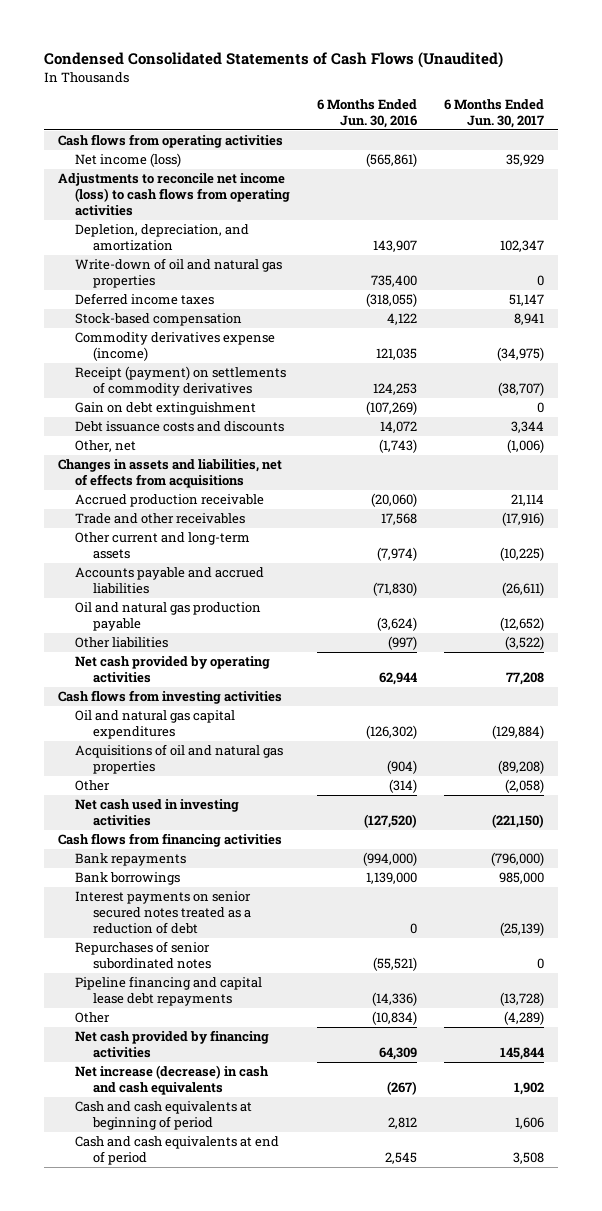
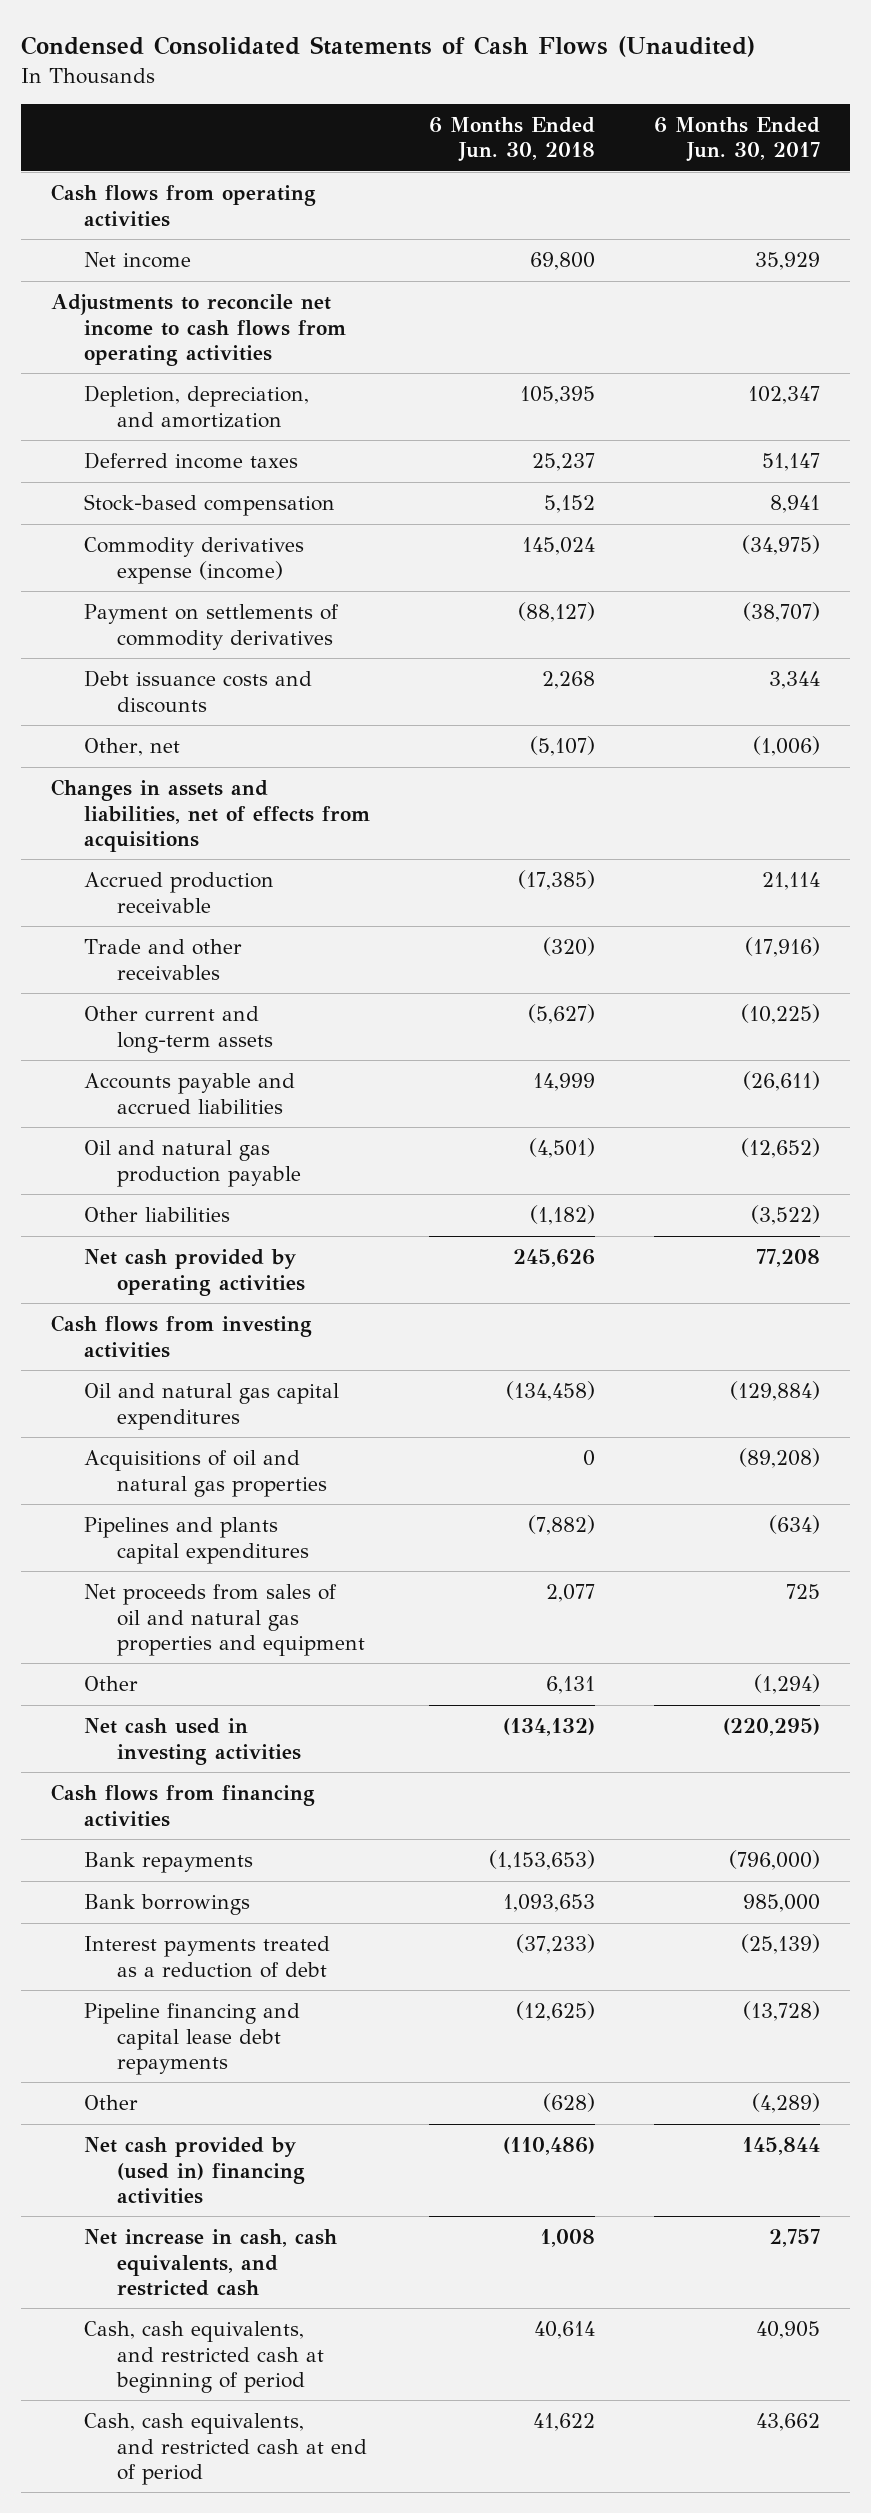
[317,98,418,128] 6 Months Ended Jun. 30, 2016 -> none
none -> [428,116,595,163] 6 Months Ended Jun. 30, 2018
[75,153,182,168] Net income (loss) -> [83,252,191,269] Net income
[57,173,291,217] Adjustments to reconcile net income (loss) to cash flows from operating activities -> [50,294,346,366] Adjustments to reconcile net income to cash flows from operating activities
[75,258,283,289] Write-down of oil and natural gas properties -> none
[75,402,257,416] Gain on debt extinguishment -> none
[75,366,287,397] Receipt (payment) on settlements of commodity derivatives -> [83,604,339,650] Payment on settlements of commodity derivatives
none -> [83,1517,309,1564] Pipelines and plants capital expenditures
none -> [83,1584,365,1656] Net proceeds from sales of oil and natural gas properties and equipment
[505,779,545,794] (2,058) -> [754,1674,821,1695] (1,294)
[492,814,545,829] (221,150) -> [723,1718,821,1737] (220,295)
[75,941,211,970] Repurchases of senior subordinated notes -> none
[75,891,252,935] Interest payments on senior secured notes treated as a reduction of debt -> [83,1936,330,1978] Interest payments treated as a reduction of debt
[75,1030,270,1059] Net cash provided by financing activities -> [83,2137,305,2204] Net cash provided by (used in) financing activities
[75,1065,270,1096] Net increase (decrease) in cash and cash equivalents -> [83,2229,337,2296] Net increase in cash, cash equivalents, and restricted cash
[514,1082,545,1096] 1,902 -> [769,2229,821,2248] 2,757
[75,1101,253,1131] Cash and cash equivalents at beginning of period -> [83,2321,324,2393] Cash, cash equivalents, and restricted cash at beginning of period
[515,1117,545,1130] 1,606 -> [756,2321,821,2340] 40,905
[75,1136,280,1166] Cash and cash equivalents at end of period -> [83,2413,367,2485] Cash, cash equivalents, and restricted cash at end of period
[513,1152,545,1165] 3,508 -> [756,2413,821,2432] 43,662

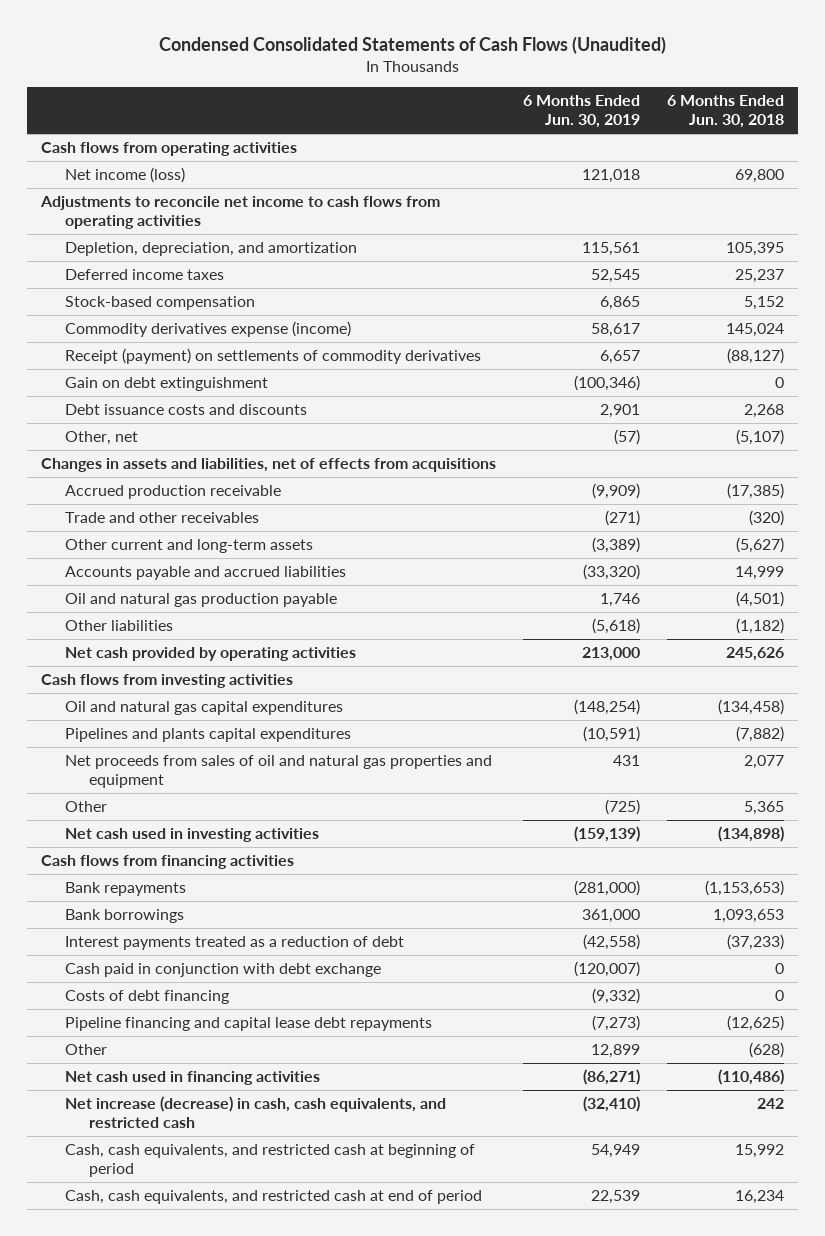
[654,116,821,163] 6 Months Ended Jun. 30, 2017 -> none
none -> [523,95,641,129] 6 Months Ended Jun. 30, 2019
[83,252,191,269] Net income -> [65,166,186,183] Net income (loss)
[83,604,339,650] Payment on settlements of commodity derivatives -> [65,347,482,364] Receipt (payment) on settlements of commodity derivatives
none -> [65,376,269,391] Gain on debt extinguishment
[83,1450,327,1497] Acquisitions of oil and natural gas properties -> none
[545,1676,595,1695] 6,131 -> [744,800,785,815] 5,365
[502,1718,595,1737] (134,132) -> [718,825,785,842] (134,898)
none -> [65,962,382,977] Cash paid in conjunction with debt exchange
none -> [65,989,230,1004] Costs of debt financing
[83,2137,305,2204] Net cash provided by (used in) financing activities -> [65,1070,321,1085] Net cash used in financing activities
[83,2229,337,2296] Net increase in cash, cash equivalents, and restricted cash -> [65,1095,447,1128] Net increase (decrease) in cash, cash equivalents, and restricted cash
[539,2229,595,2248] 1,008 -> [757,1097,785,1109] 242
[533,2321,595,2340] 40,614 -> [735,1143,785,1158] 15,992
[532,2413,595,2432] 41,622 -> [735,1189,785,1204] 16,234

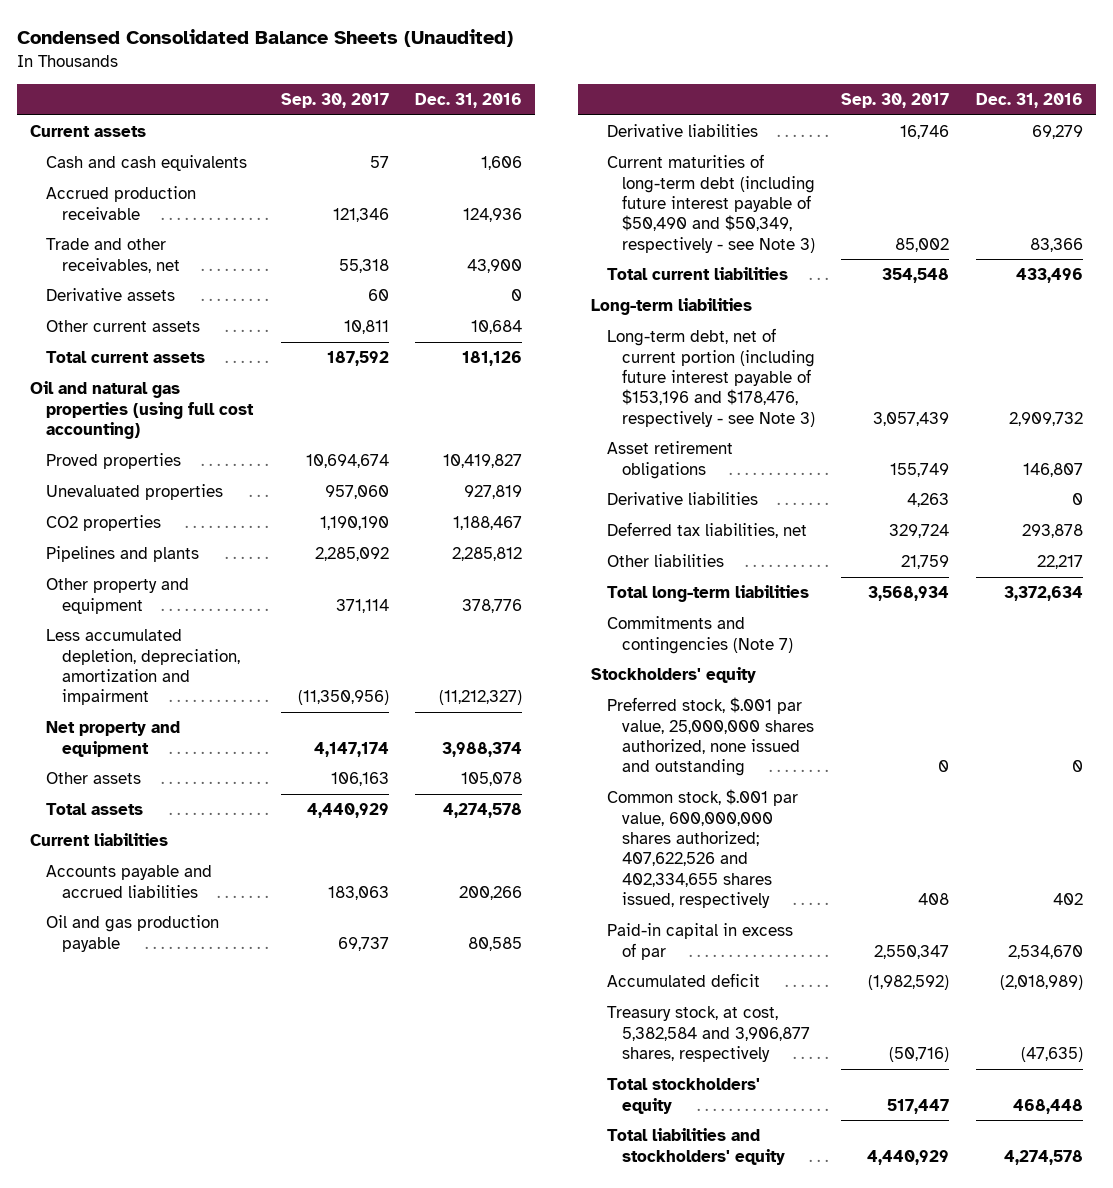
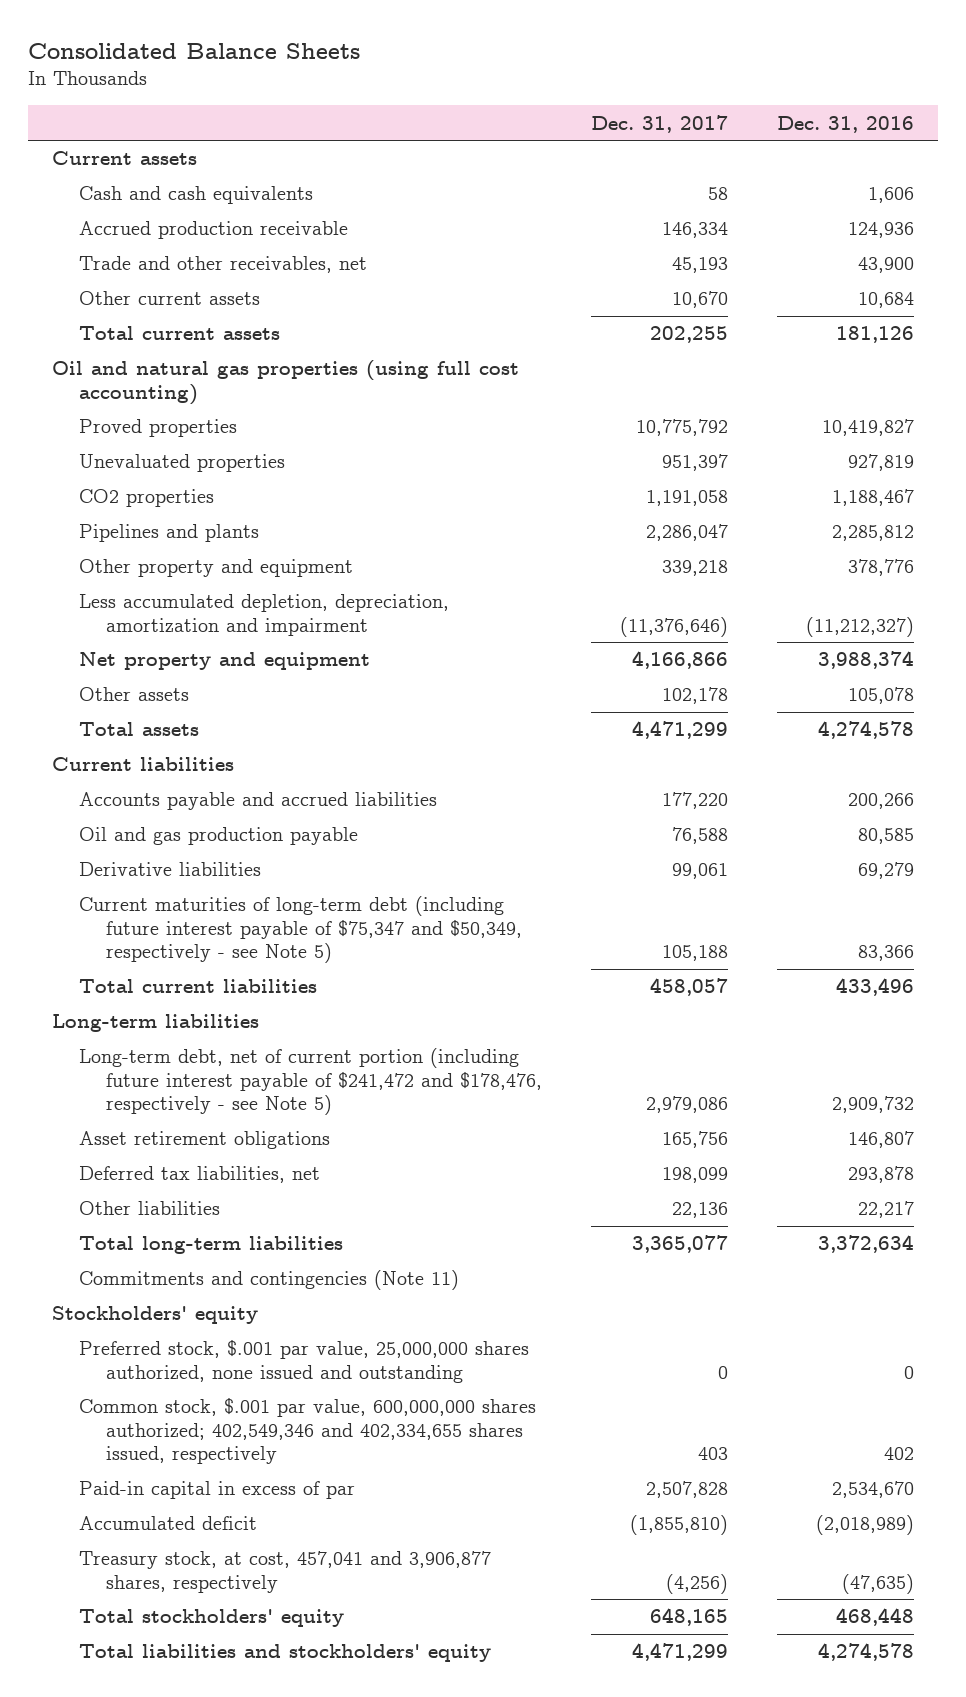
[16,28,513,47] Condensed Consolidated Balance Sheets (Unaudited) -> [27,42,360,59] Consolidated Balance Sheets
[280,93,389,109] Sep. 30, 2017 -> none
none -> [590,114,728,133] Dec. 31, 2017
[45,288,175,302] Derivative assets -> none
[606,154,816,253] Current maturities of long-term debt (including future interest payable of $50,490 and $50,349, respectively - see Note 3) -> [78,896,522,964] Current maturities of long-term debt (including future interest payable of $75,347 and $50,349, respectively - see Note 5)
[606,328,816,427] Long-term debt, net of current portion (including future interest payable of $153,196 and $178,476, respectively - see Note 3) -> [78,1048,542,1116] Long-term debt, net of current portion (including future interest payable of $241,472 and $178,476, respectively - see Note 5)
[606,492,758,506] Derivative liabilities -> none
[606,616,794,654] Commitments and contingencies (Note 7) -> [78,1270,459,1291] Commitments and contingencies (Note 11)
[606,789,798,908] Common stock, $.001 par value, 600,000,000 shares authorized; 407,622,526 and 402,334,655 shares issued, respectively -> [78,1398,536,1465] Common stock, $.001 par value, 600,000,000 shares authorized; 402,549,346 and 402,334,655 shares issued, respectively
[606,1006,811,1062] Treasury stock, at cost, 5,382,584 and 3,906,877 shares, respectively -> [78,1551,491,1593] Treasury stock, at cost, 457,041 and 3,906,877 shares, respectively

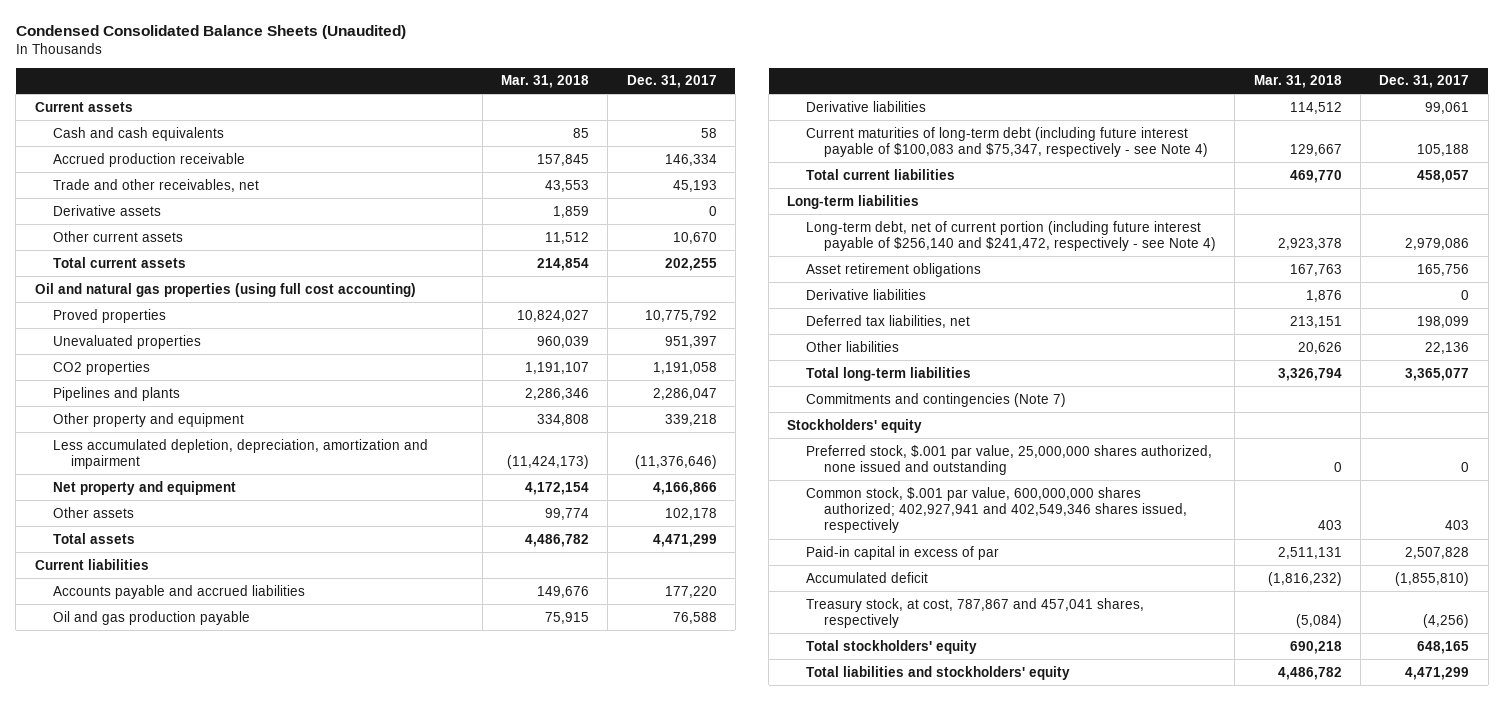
[27,42,360,59] Consolidated Balance Sheets -> [15,25,406,40] Condensed Consolidated Balance Sheets (Unaudited)
[776,115,914,133] Dec. 31, 2016 -> none
none -> [500,75,589,89] Mar. 31, 2018
none -> [52,204,161,216] Derivative assets
[78,896,522,964] Current maturities of long-term debt (including future interest payable of $75,347 and $50,349, respectively - see Note 5) -> [805,126,1209,157] Current maturities of long-term debt (including future interest payable of $100,083 and $75,347, respectively - see Note 4)
[78,1048,542,1116] Long-term debt, net of current portion (including future interest payable of $241,472 and $178,476, respectively - see Note 5) -> [805,220,1217,251] Long-term debt, net of current portion (including future interest payable of $256,140 and $241,472, respectively - see Note 4)
none -> [805,288,926,300] Derivative liabilities
[78,1270,459,1291] Commitments and contingencies (Note 11) -> [805,392,1066,407] Commitments and contingencies (Note 7)
[78,1398,536,1465] Common stock, $.001 par value, 600,000,000 shares authorized; 402,549,346 and 402,334,655 shares issued, respectively -> [805,486,1188,534] Common stock, $.001 par value, 600,000,000 shares authorized; 402,927,941 and 402,549,346 shares issued, respectively
[78,1551,491,1593] Treasury stock, at cost, 457,041 and 3,906,877 shares, respectively -> [805,597,1144,628] Treasury stock, at cost, 787,867 and 457,041 shares, respectively

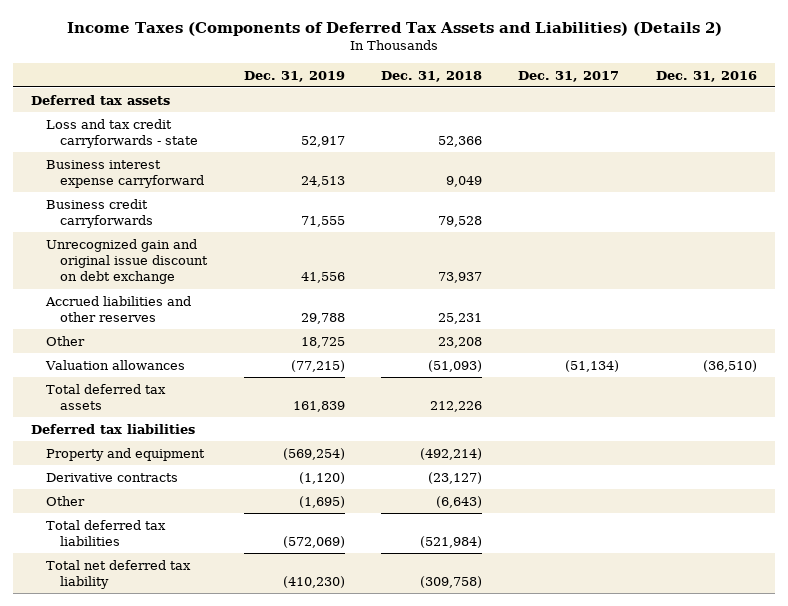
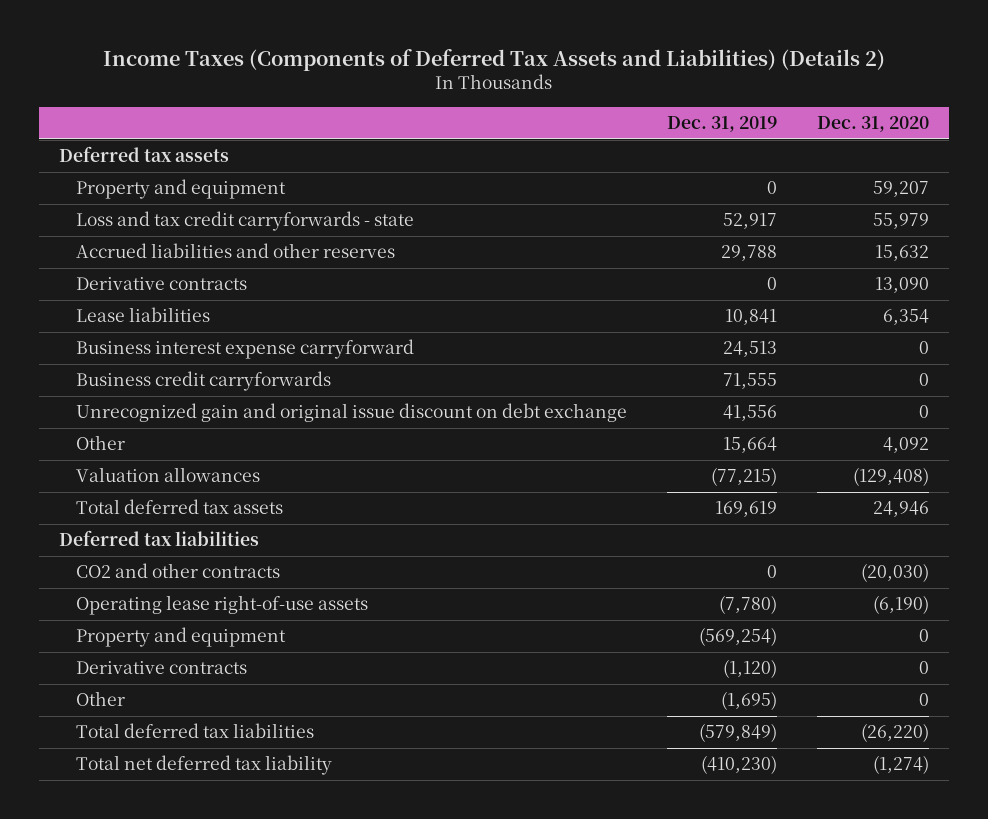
[381,70,483,82] Dec. 31, 2018 -> none
[518,70,620,82] Dec. 31, 2017 -> none
[655,70,757,82] Dec. 31, 2016 -> none
none -> [817,116,930,133] Dec. 31, 2020
none -> [76,179,287,200] Property and equipment
[44,295,191,322] Accrued liabilities and other reserves -> [76,243,396,259] Accrued liabilities and other reserves
none -> [76,277,248,291] Derivative contracts
none -> [76,307,211,323] Lease liabilities
[300,336,345,348] 18,725 -> [723,437,778,454] 15,664
[292,400,345,412] 161,839 -> [715,501,778,518] 169,619
none -> [76,563,281,579] CO2 and other contracts
none -> [76,595,369,616] Operating lease right-of-use assets
[282,535,345,548] (572,069) -> [699,723,778,743] (579,849)

